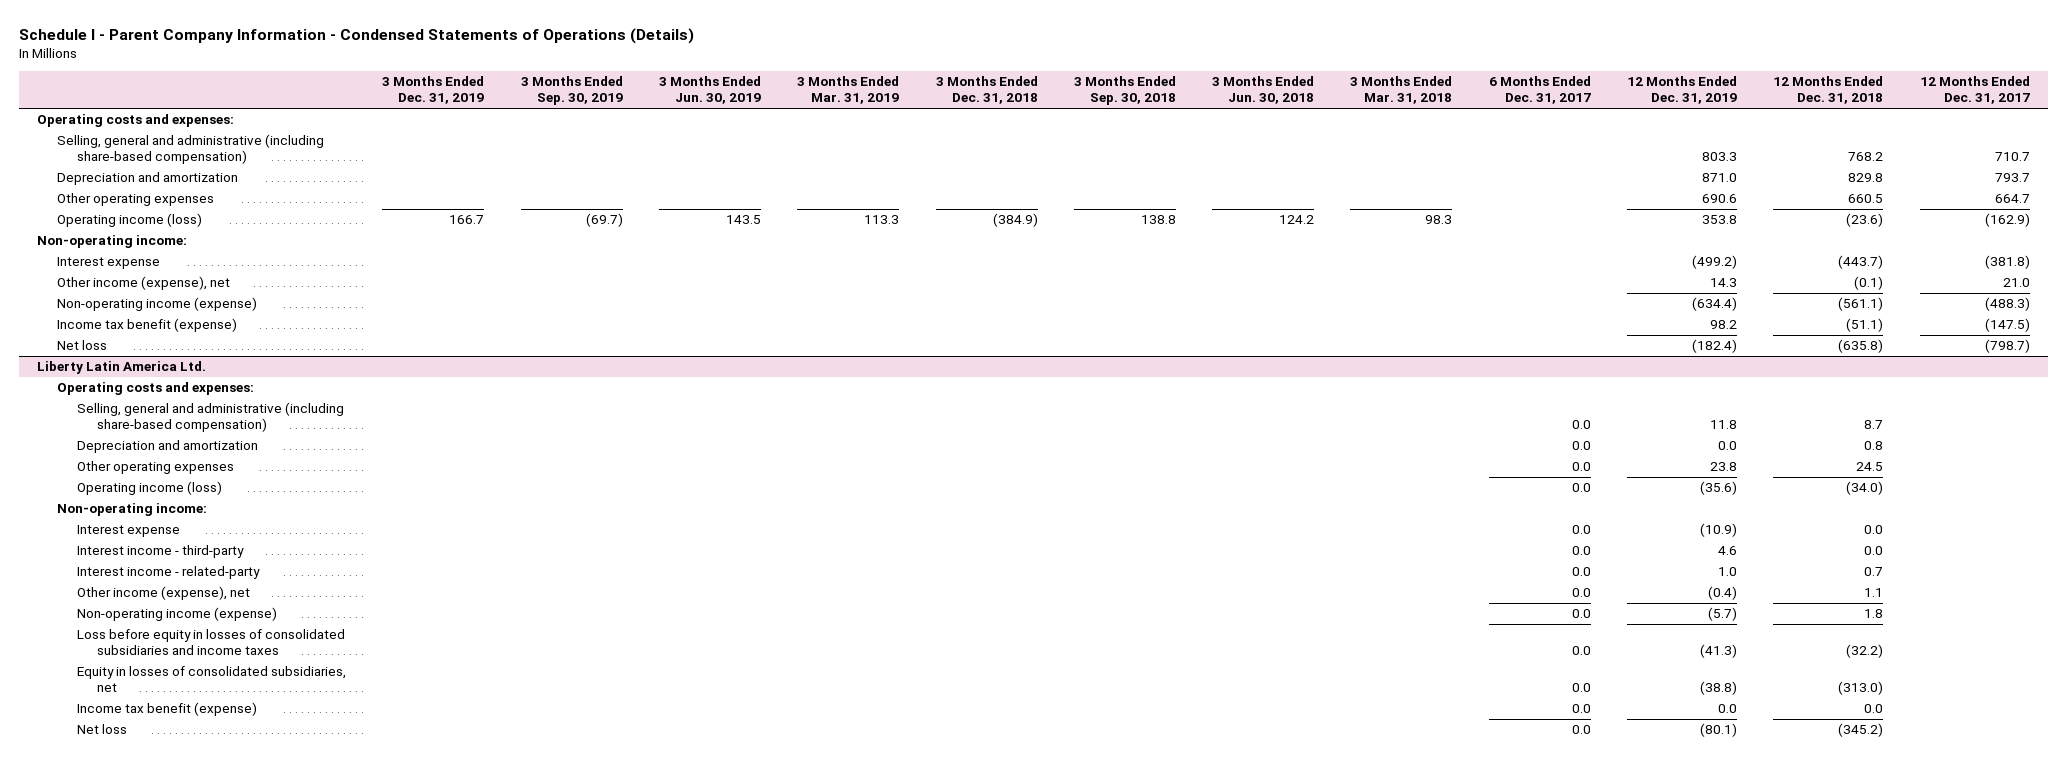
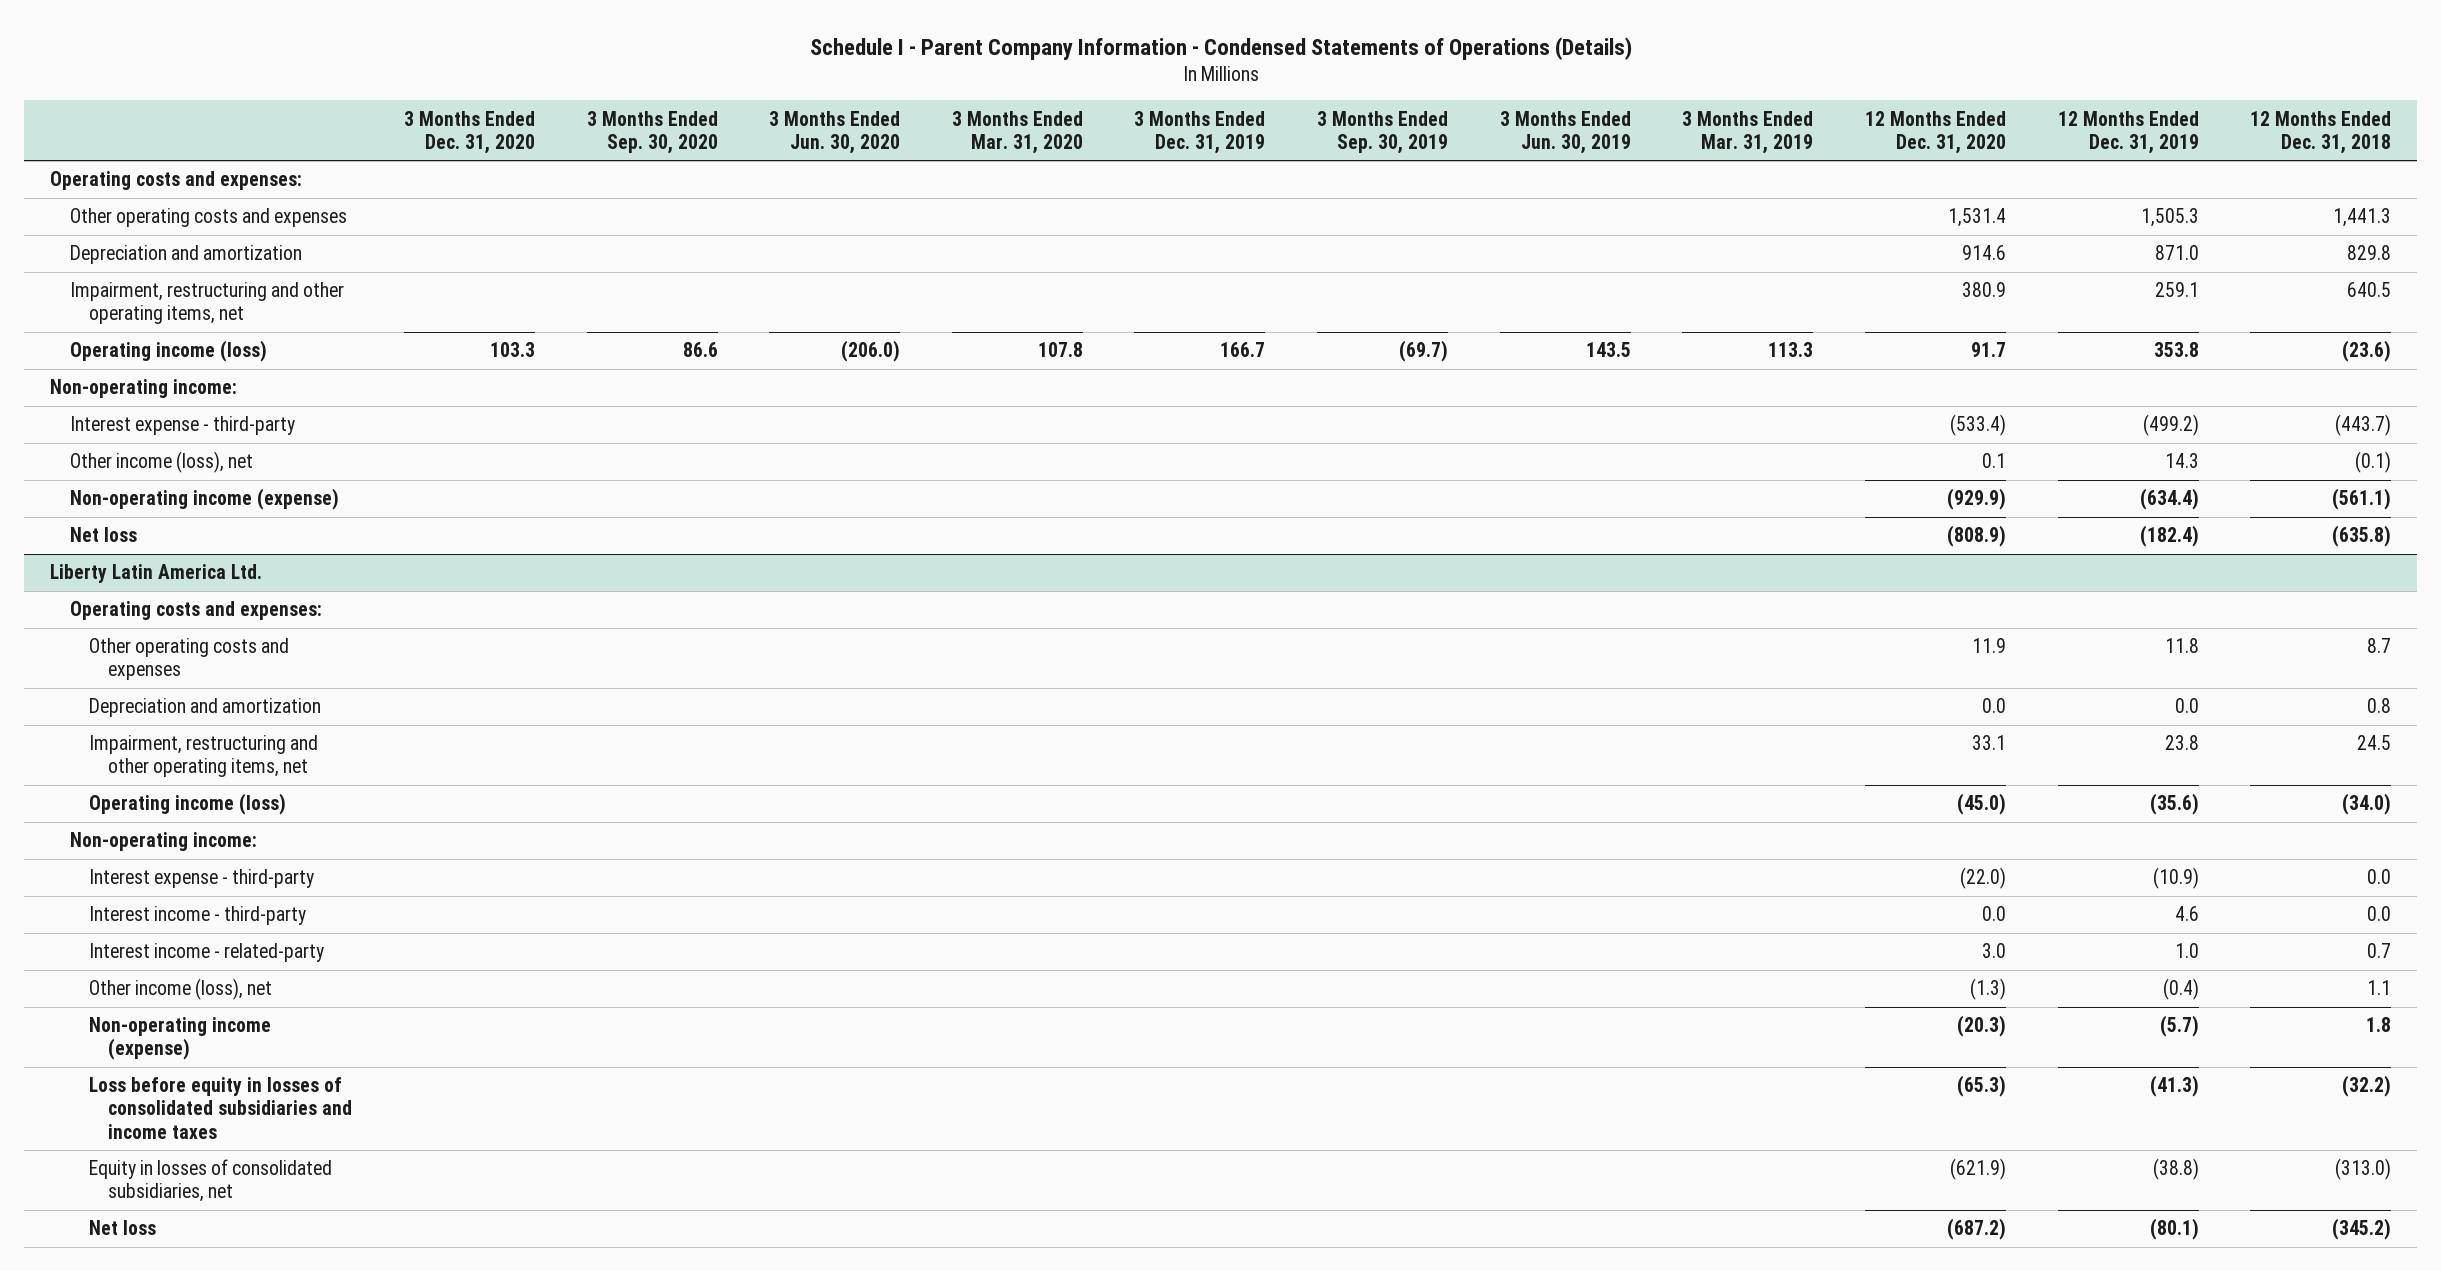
[935,76,1038,105] 3 Months Ended Dec. 31, 2018 -> none
[1073,76,1176,106] 3 Months Ended Sep. 30, 2018 -> none
[1212,76,1315,105] 3 Months Ended Jun. 30, 2018 -> none
[1350,76,1453,105] 3 Months Ended Mar. 31, 2018 -> none
[1488,76,1591,105] 6 Months Ended Dec. 31, 2017 -> none
[1919,76,2030,105] 12 Months Ended Dec. 31, 2017 -> none
none -> [403,110,535,154] 3 Months Ended Dec. 31, 2020
none -> [586,110,718,154] 3 Months Ended Sep. 30, 2020
none -> [769,110,901,154] 3 Months Ended Jun. 30, 2020
none -> [951,110,1083,154] 3 Months Ended Mar. 31, 2020
none -> [1864,110,2006,154] 12 Months Ended Dec. 31, 2020
[57,134,325,165] Selling, general and administrative (including share-based compensation) -> none
none -> [69,208,347,228] Other operating costs and expenses
[57,193,215,207] Other operating expenses -> none
none -> [69,282,344,325] Impairment, restructuring and other operating items, net
[57,257,161,270] Interest expense -> [69,416,295,436] Interest expense - third-party
[57,276,231,291] Other income (expense), net -> [69,451,253,474] Other income (loss), net
[57,318,238,333] Income tax benefit (expense) -> none
[77,402,345,433] Selling, general and administrative (including share-based compensation) -> [88,638,289,681] Other operating costs and expenses
[77,461,235,475] Other operating expenses -> [88,735,318,778] Impairment, restructuring and other operating items, net
[77,525,181,538] Interest expense -> [88,869,314,889] Interest expense - third-party
[77,586,251,601] Other income (expense), net -> [88,978,272,1001] Other income (loss), net
[77,702,258,717] Income tax benefit (expense) -> none

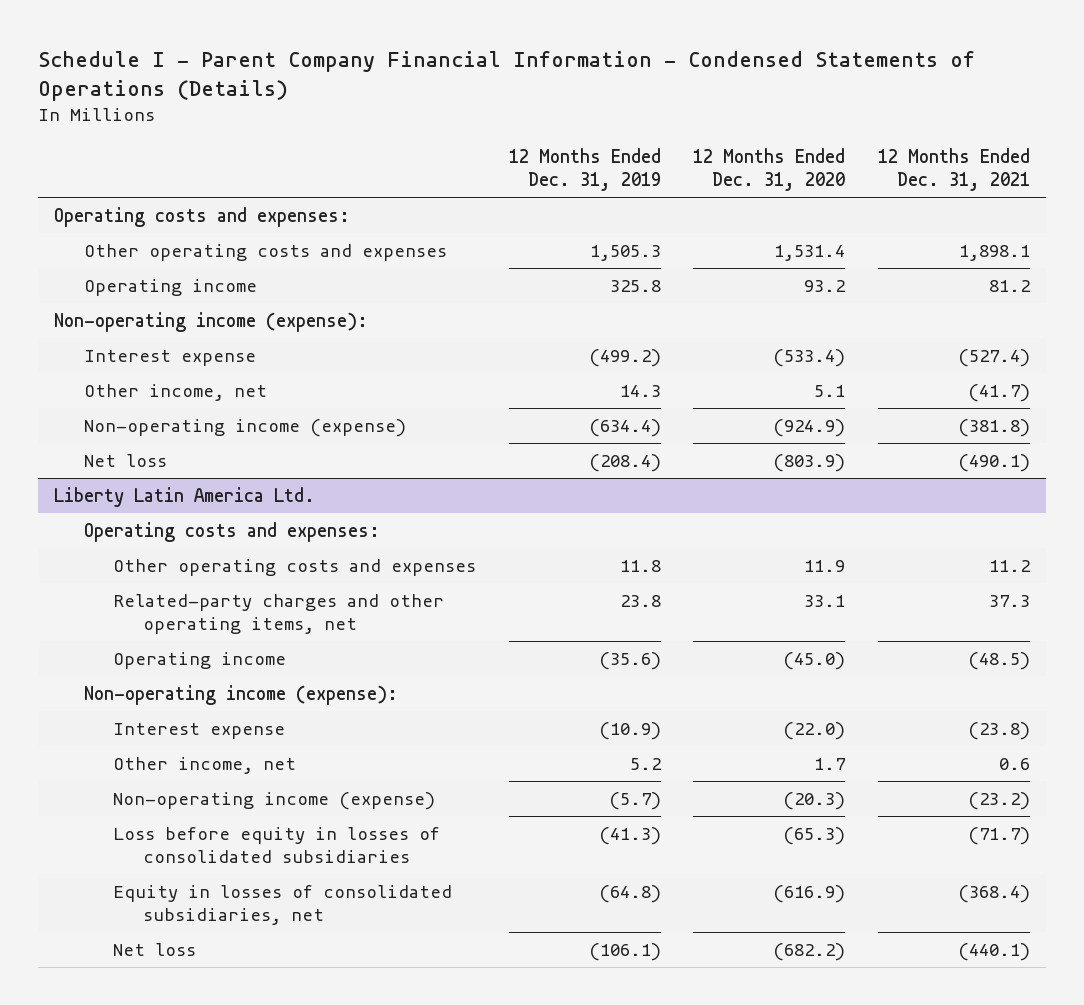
[809,36,1632,60] Schedule I - Parent Company Information - Condensed Statements of Operations (Details) -> [37,50,975,101] Schedule I - Parent Company Financial Information - Condensed Statements of Operations (Details)
[403,110,535,154] 3 Months Ended Dec. 31, 2020 -> none
[586,110,718,154] 3 Months Ended Sep. 30, 2020 -> none
[769,110,901,154] 3 Months Ended Jun. 30, 2020 -> none
[951,110,1083,154] 3 Months Ended Mar. 31, 2020 -> none
[1134,110,1266,154] 3 Months Ended Dec. 31, 2019 -> none
[1317,110,1449,154] 3 Months Ended Sep. 30, 2019 -> none
[1499,110,1631,154] 3 Months Ended Jun. 30, 2019 -> none
[1682,110,1814,154] 3 Months Ended Mar. 31, 2019 -> none
[2250,110,2392,154] 12 Months Ended Dec. 31, 2018 -> none
none -> [877,148,1030,192] 12 Months Ended Dec. 31, 2021
[69,245,302,265] Depreciation and amortization -> none
[69,282,344,325] Impairment, restructuring and other operating items, net -> none
[69,340,267,363] Operating income (loss) -> [83,279,257,297] Operating income
[1970,342,2006,358] 91.7 -> [804,280,846,293] 93.2
[2153,342,2199,358] 353.8 -> [609,280,661,293] 325.8
[50,379,238,399] Non-operating income: -> [54,312,369,333] Non-operating income (expense):
[69,416,295,436] Interest expense - third-party -> [83,350,256,367] Interest expense
[69,451,253,474] Other income (loss), net -> [83,384,267,402] Other income, net
[1981,453,2006,469] 0.1 -> [814,385,846,398] 5.1
[1946,488,2006,511] (929.9) -> [773,419,846,438] (924.9)
[1946,525,2006,548] (808.9) -> [773,454,846,473] (803.9)
[2139,525,2199,548] (182.4) -> [588,454,661,473] (208.4)
[88,698,321,718] Depreciation and amortization -> none
[88,906,306,926] Interest income - third-party -> none
[88,943,324,963] Interest income - related-party -> none
[88,735,318,778] Impairment, restructuring and other operating items, net -> [113,594,445,634] Related-party charges and other operating items, net
[88,793,286,816] Operating income (loss) -> [113,652,287,670] Operating income
[69,832,257,852] Non-operating income: -> [83,685,398,706] Non-operating income (expense):
[88,869,314,889] Interest expense - third-party -> [113,723,286,740] Interest expense
[88,978,272,1001] Other income (loss), net -> [113,757,297,775] Other income, net
[1969,978,2006,1001] (1.3) -> [814,758,846,771] 1.7
[2162,978,2199,1001] (0.4) -> [629,758,661,771] 5.2
[88,1077,353,1139] Loss before equity in losses of consolidated subsidiaries and income taxes -> [113,827,441,863] Loss before equity in losses of consolidated subsidiaries
[1949,1158,2006,1181] (621.9) -> [773,885,846,904] (616.9)
[2152,1158,2199,1181] (38.8) -> [598,885,661,904] (64.8)
[1946,1218,2006,1241] (687.2) -> [773,943,846,962] (682.2)
[2149,1218,2199,1241] (80.1) -> [588,943,661,962] (106.1)

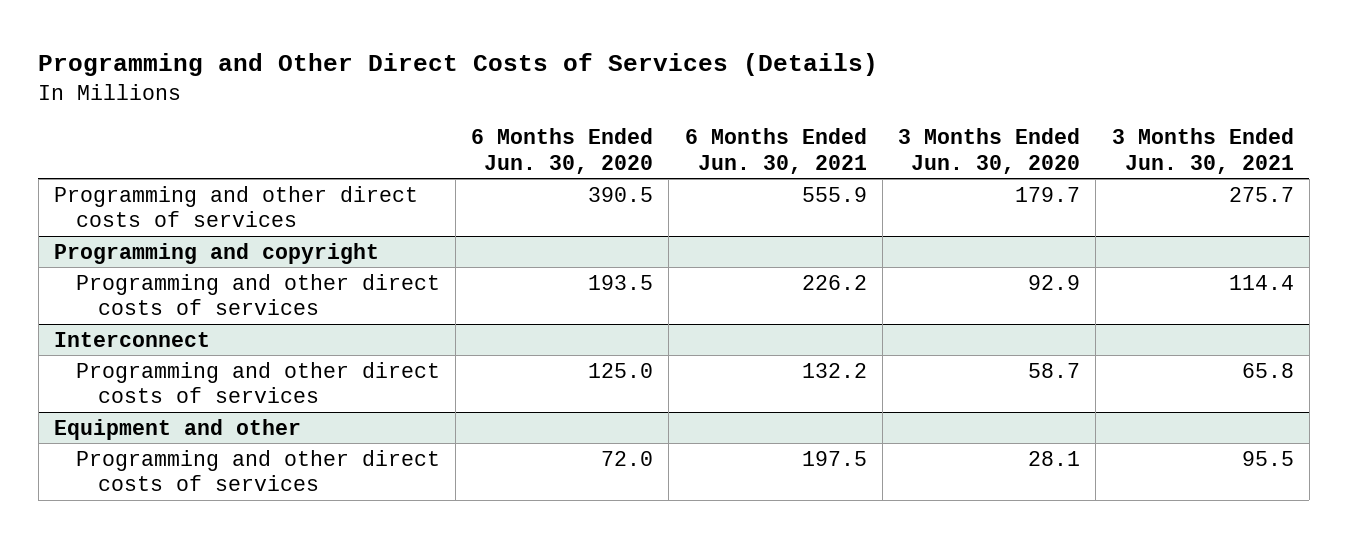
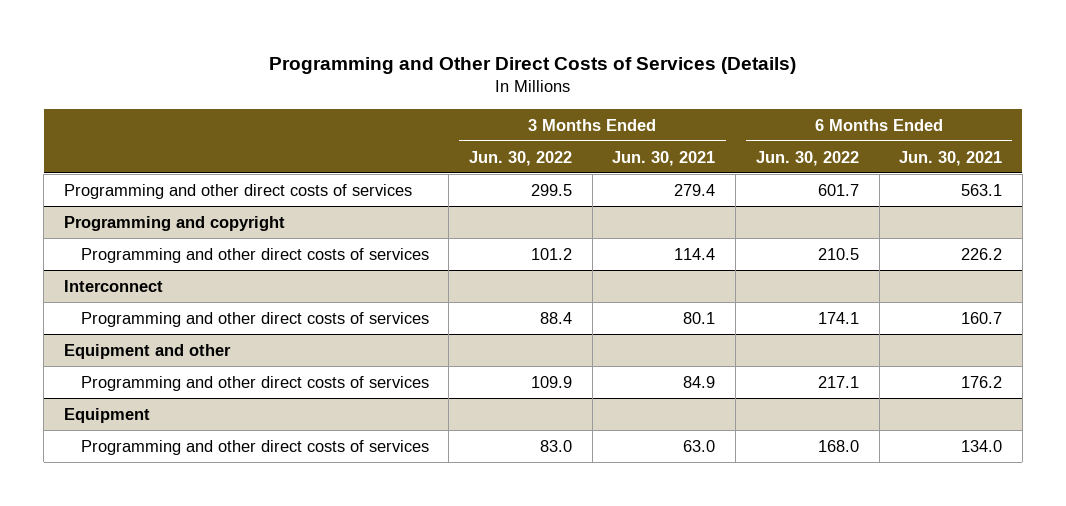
[471,127,654,174] 6 Months Ended Jun. 30, 2020 -> none
[898,127,1081,174] 3 Months Ended Jun. 30, 2020 -> none
none -> [469,150,573,166] Jun. 30, 2022
none -> [755,150,859,166] Jun. 30, 2022
[801,186,867,202] 555.9 -> [961,183,1003,196] 563.1
[1228,186,1294,202] 275.7 -> [674,183,716,196] 279.4
[801,362,867,378] 132.2 -> [961,311,1003,324] 160.7
[1241,362,1294,378] 65.8 -> [683,311,716,324] 80.1
[801,450,867,466] 197.5 -> [961,375,1003,388] 176.2
[1241,450,1294,466] 95.5 -> [683,375,716,388] 84.9
none -> [63,407,150,423] Equipment
none -> [80,439,429,455] Programming and other direct costs of services

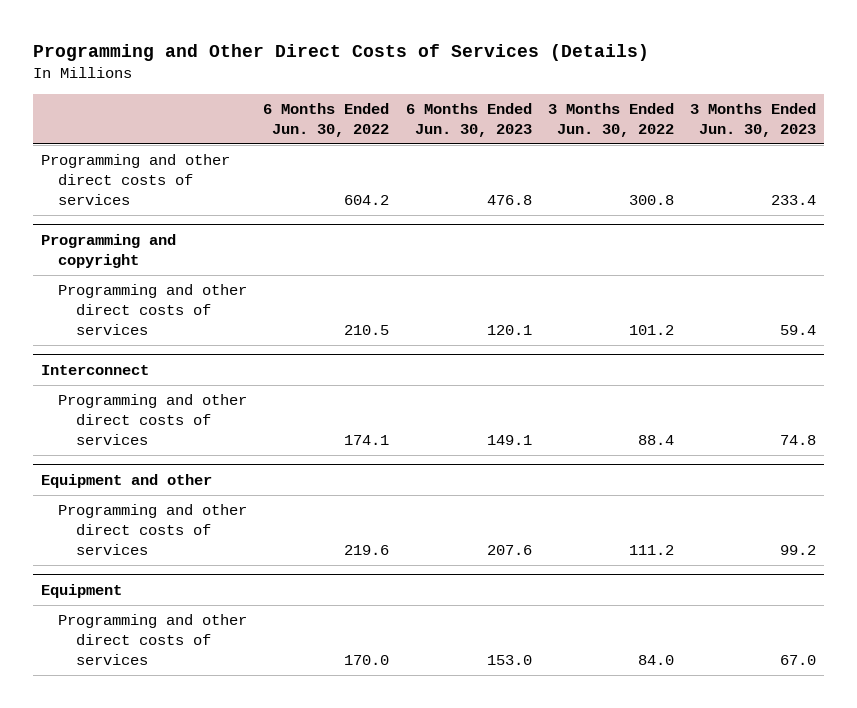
[612,150,716,166] Jun. 30, 2021 -> none
[899,150,1003,166] Jun. 30, 2021 -> none
none -> [405,102,532,137] 6 Months Ended Jun. 30, 2023
none -> [689,102,816,137] 3 Months Ended Jun. 30, 2023
[531,183,573,196] 299.5 -> [628,194,674,205] 300.8
[817,183,859,196] 601.7 -> [344,194,390,205] 604.2
[531,375,573,388] 109.9 -> [628,544,674,555] 111.2
[817,375,859,388] 217.1 -> [344,544,390,555] 219.6
[540,439,573,452] 83.0 -> [637,654,674,665] 84.0
[817,439,859,452] 168.0 -> [344,654,390,665] 170.0

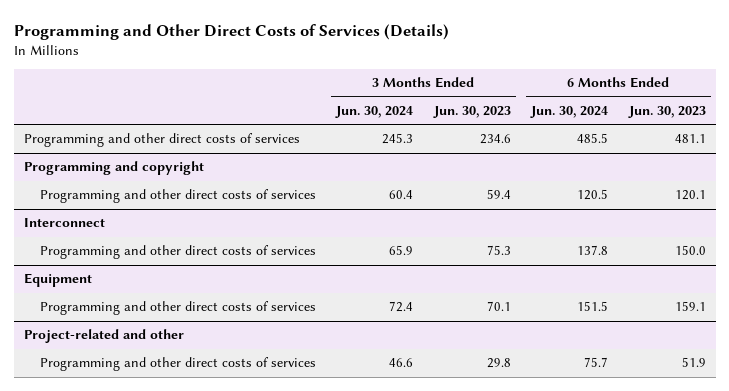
[263,102,390,137] 6 Months Ended Jun. 30, 2022 -> none
[547,102,674,137] 3 Months Ended Jun. 30, 2022 -> none
none -> [335,106,414,119] Jun. 30, 2024
none -> [530,106,609,119] Jun. 30, 2024
[486,194,532,205] 476.8 -> [674,134,706,144] 481.1
[770,194,816,205] 233.4 -> [479,134,511,145] 234.6
[40,473,212,488] Equipment and other -> none
[58,504,248,555] Programming and other direct costs of services -> none
[486,434,532,445] 149.1 -> [674,245,706,256] 150.0
[779,434,816,445] 74.8 -> [486,245,511,256] 75.3
[486,654,532,665] 153.0 -> [674,301,706,312] 159.1
[779,654,816,665] 67.0 -> [486,301,511,312] 70.1
none -> [23,329,184,344] Project-related and other
none -> [39,357,316,372] Programming and other direct costs of services

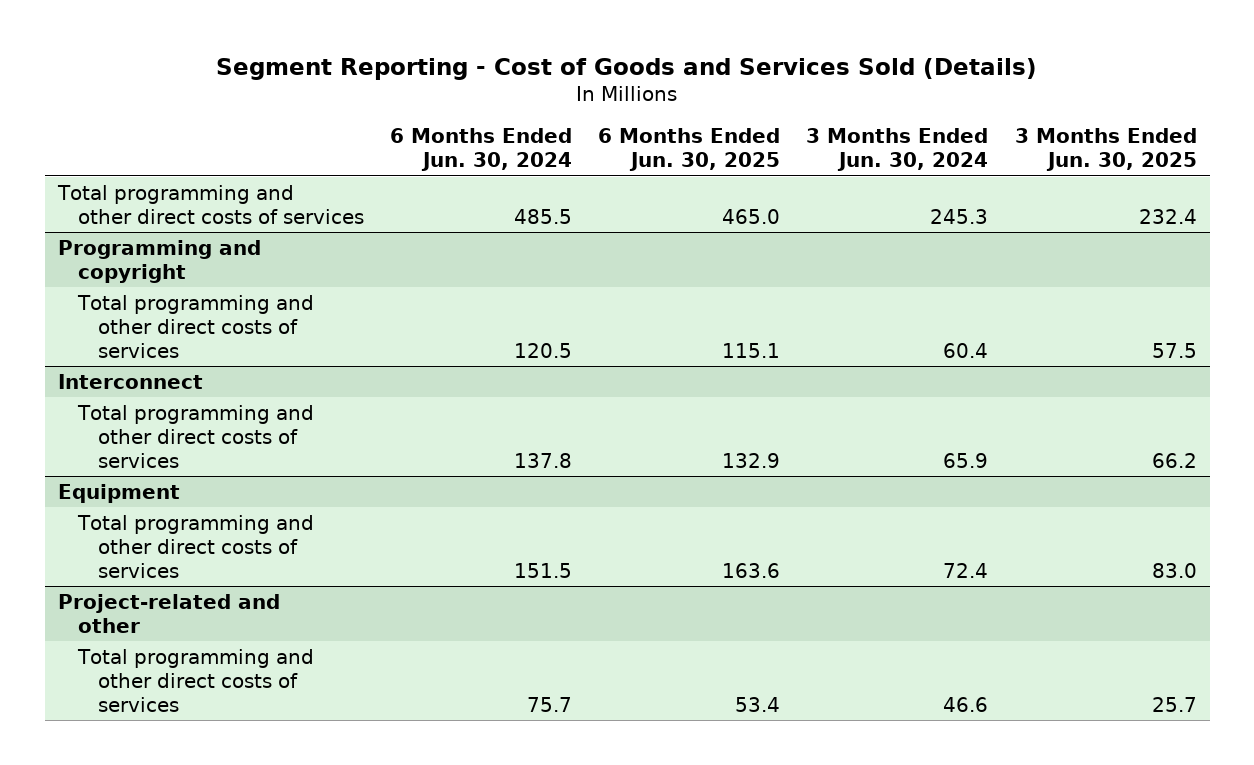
[13,23,449,40] Programming and Other Direct Costs of Services (Details) -> [216,57,1038,80] Segment Reporting - Cost of Goods and Services Sold (Details)
[432,106,511,119] Jun. 30, 2023 -> none
[627,106,706,119] Jun. 30, 2023 -> none
none -> [598,128,781,172] 6 Months Ended Jun. 30, 2025
none -> [1014,128,1197,172] 3 Months Ended Jun. 30, 2025
[23,133,300,148] Programming and other direct costs of services -> [56,184,364,224] Total programming and other direct costs of services
[39,189,316,204] Programming and other direct costs of services -> [76,294,314,358] Total programming and other direct costs of services
[39,245,316,260] Programming and other direct costs of services -> [76,404,314,468] Total programming and other direct costs of services
[39,301,316,316] Programming and other direct costs of services -> [76,514,314,578] Total programming and other direct costs of services
[39,357,316,372] Programming and other direct costs of services -> [76,648,314,712] Total programming and other direct costs of services

